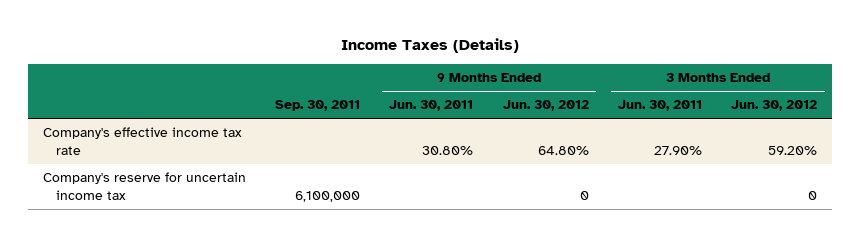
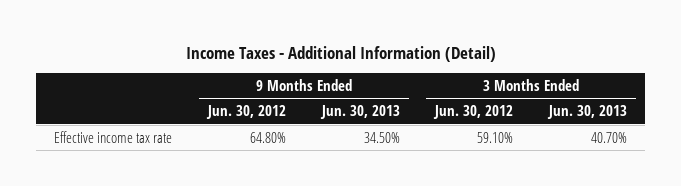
[341,37,520,53] Income Taxes (Details) -> [185,45,496,62] Income Taxes - Additional Information (Detail)
[275,100,361,112] Sep. 30, 2011 -> none
[389,100,474,112] Jun. 30, 2011 -> none
[617,100,702,112] Jun. 30, 2011 -> none
none -> [319,105,400,120] Jun. 30, 2013
none -> [547,105,628,120] Jun. 30, 2013
[42,172,246,201] Company's reserve for uncertain income tax -> none
[42,127,242,156] Company's effective income tax rate -> [53,130,172,143] Effective income tax rate
[768,146,818,156] 59.20% -> [477,131,514,143] 59.10%

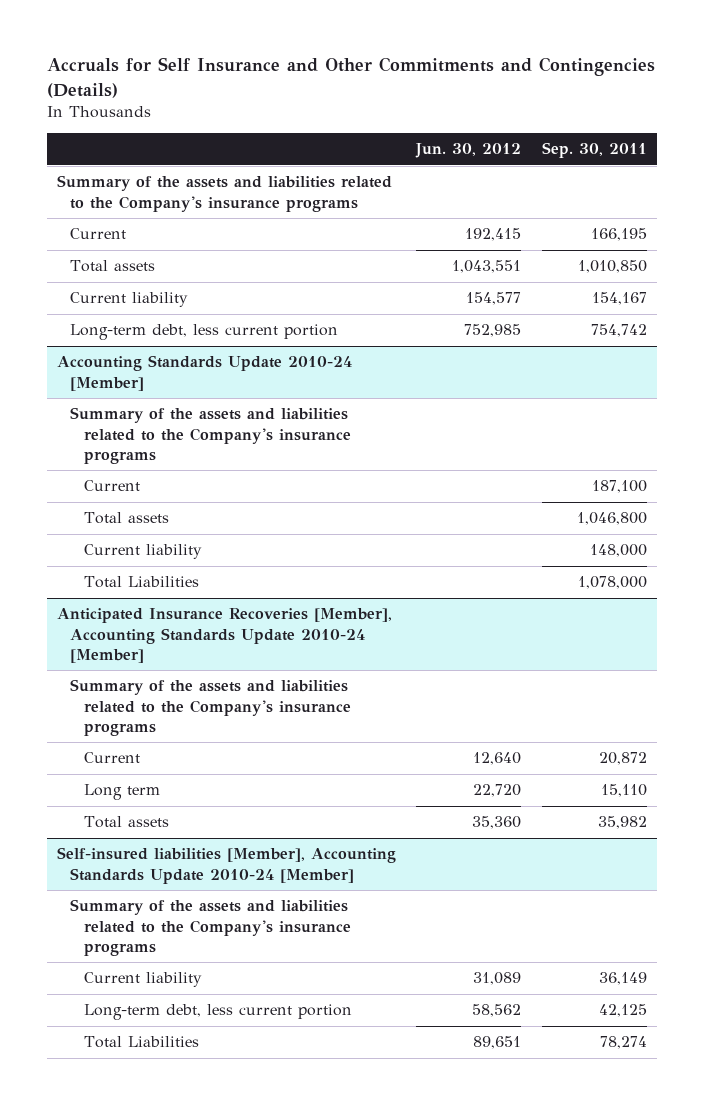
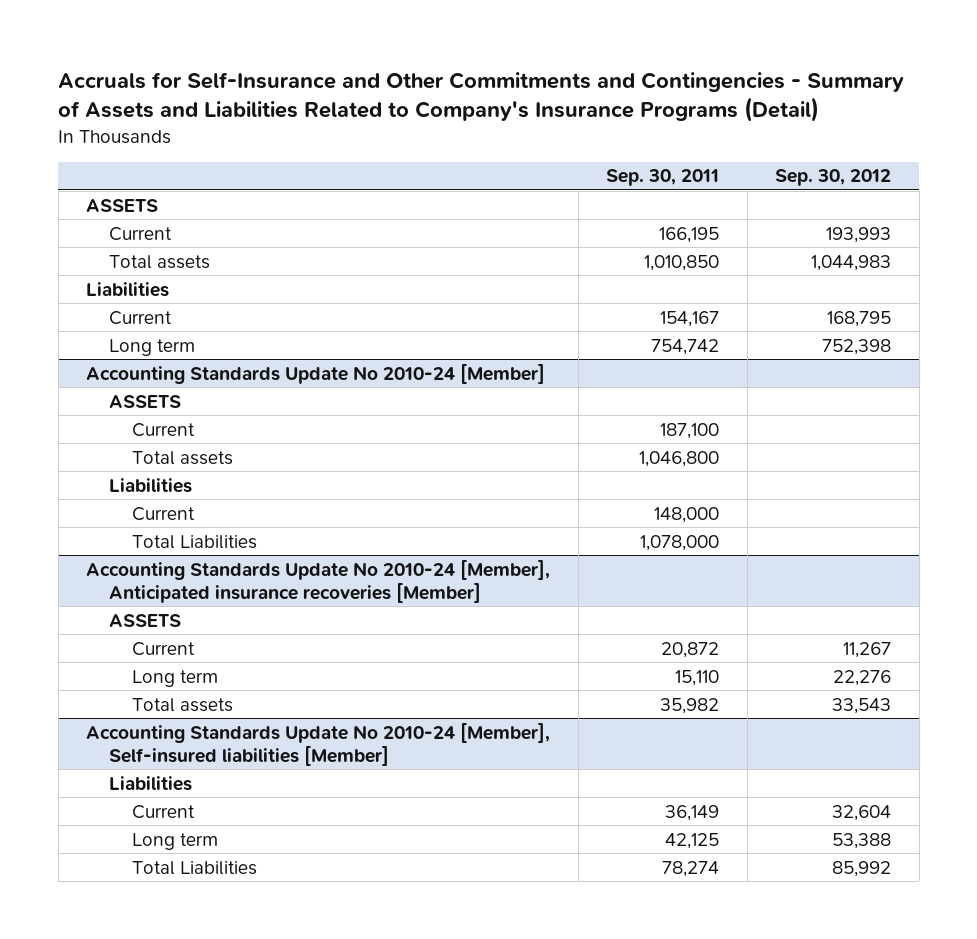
[46,57,655,98] Accruals for Self Insurance and Other Commitments and Contingencies (Details) -> [58,71,905,123] Accruals for Self-Insurance and Other Commitments and Contingencies - Summary of Assets and Liabilities Related to Company's Insurance Programs (Detail)
[415,143,522,159] Jun. 30, 2012 -> none
none -> [775,169,892,187] Sep. 30, 2012
[56,175,392,212] Summary of the assets and liabilities related to the Company's insurance programs -> none
none -> [86,198,159,212] ASSETS
[70,407,351,464] Summary of the assets and liabilities related to the Company's insurance programs -> none
none -> [86,281,170,297] Liabilities
[70,292,189,308] Current liability -> [109,310,173,325] Current
[70,324,339,341] Long-term debt, less current portion -> [109,338,196,356] Long term
[56,355,352,391] Accounting Standards Update 2010-24 [Member] -> [86,363,546,384] Accounting Standards Update No 2010-24 [Member]
none -> [109,394,182,408] ASSETS
none -> [109,477,193,493] Liabilities
[83,544,202,560] Current liability -> [132,506,196,521] Current
[70,679,351,736] Summary of the assets and liabilities related to the Company's insurance programs -> none
[56,608,392,663] Anticipated Insurance Recoveries [Member], Accounting Standards Update 2010-24 [Member] -> [86,559,551,603] Accounting Standards Update No 2010-24 [Member], Anticipated insurance recoveries [Member]
none -> [109,613,182,627] ASSETS
[70,899,351,956] Summary of the assets and liabilities related to the Company's insurance programs -> none
[56,847,396,884] Self-insured liabilities [Member], Accounting Standards Update 2010-24 [Member] -> [86,722,551,766] Accounting Standards Update No 2010-24 [Member], Self-insured liabilities [Member]
none -> [109,775,193,791] Liabilities
[83,972,202,988] Current liability -> [132,804,196,819] Current
[83,1004,352,1021] Long-term debt, less current portion -> [132,832,219,850] Long term

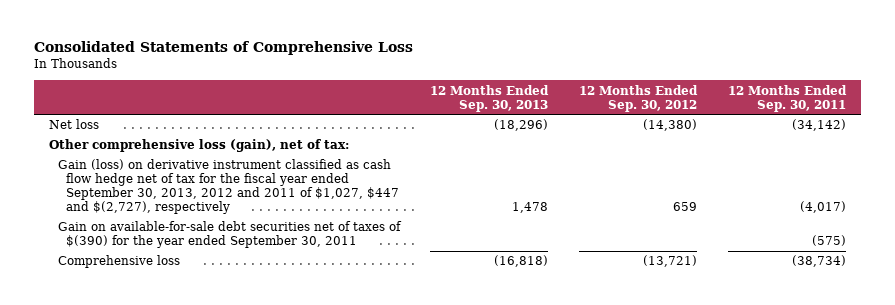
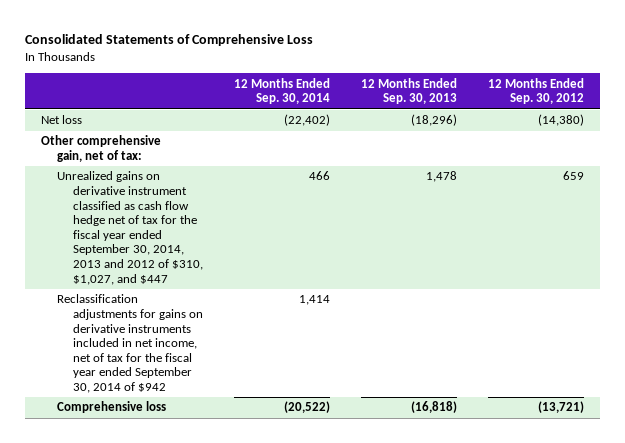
[727,84,847,112] 12 Months Ended Sep. 30, 2011 -> none
none -> [234,77,331,105] 12 Months Ended Sep. 30, 2014
[57,221,402,249] Gain on available-for-sale debt securities net of taxes of $(390) for the year ended September 30, 2011 -> none
[49,139,350,153] Other comprehensive loss (gain), net of tax: -> [40,135,161,162] Other comprehensive gain, net of tax:
[57,159,400,215] Gain (loss) on derivative instrument classified as cash flow hedge net of tax for the fiscal year ended September 30, 2013, 2012 and 2011 of $1,027, $447 and $(2,727), respectively -> [56,171,203,285] Unrealized gains on derivative instrument classified as cash flow hedge net of tax for the fiscal year ended September 30, 2014, 2013 and 2012 of $310, $1,027, and $447
none -> [56,294,203,394] Reclassification adjustments for gains on derivative instruments included in net income, net of tax for the fiscal year ended September 30, 2014 of $942

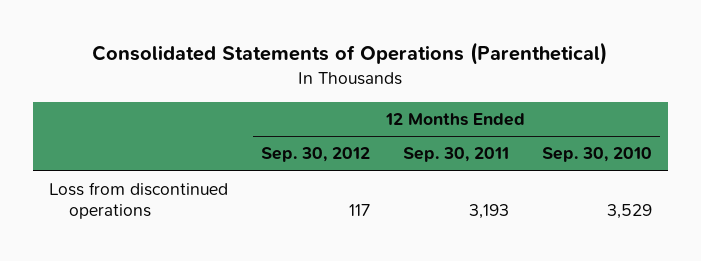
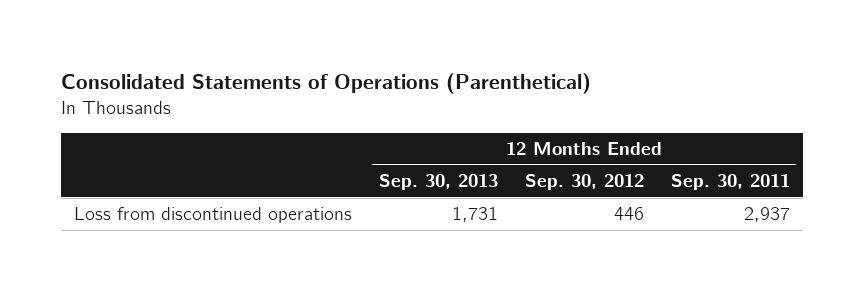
[541,147,652,163] Sep. 30, 2010 -> none
none -> [378,173,498,190] Sep. 30, 2013
[349,204,371,217] 117 -> [613,207,644,221] 446
[468,204,509,220] 3,193 -> [743,207,790,223] 2,937

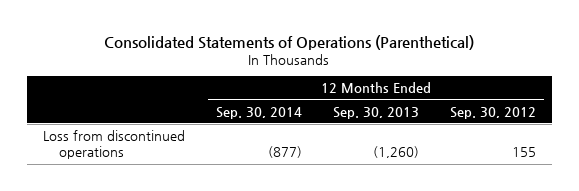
[670,173,790,190] Sep. 30, 2011 -> none
none -> [215,106,302,119] Sep. 30, 2014
[451,207,498,223] 1,731 -> [372,146,419,159] (1,260)
[613,207,644,221] 446 -> [512,147,537,158] 155

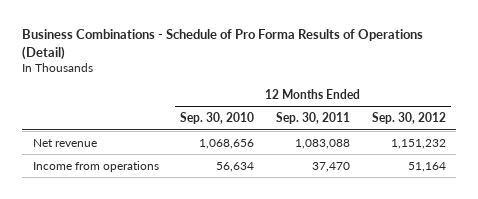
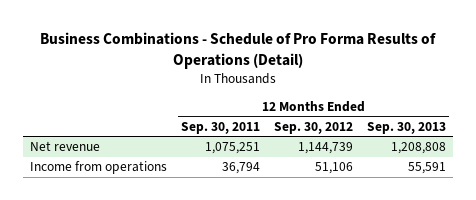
[180,112,255,125] Sep. 30, 2010 -> none
none -> [366,121,446,134] Sep. 30, 2013
[294,138,350,149] 1,083,088 -> [205,142,261,155] 1,075,251
[390,138,446,149] 1,151,232 -> [298,142,354,155] 1,144,739
[311,161,350,172] 37,470 -> [222,162,261,175] 36,794
[407,161,446,172] 51,164 -> [315,162,354,175] 51,106

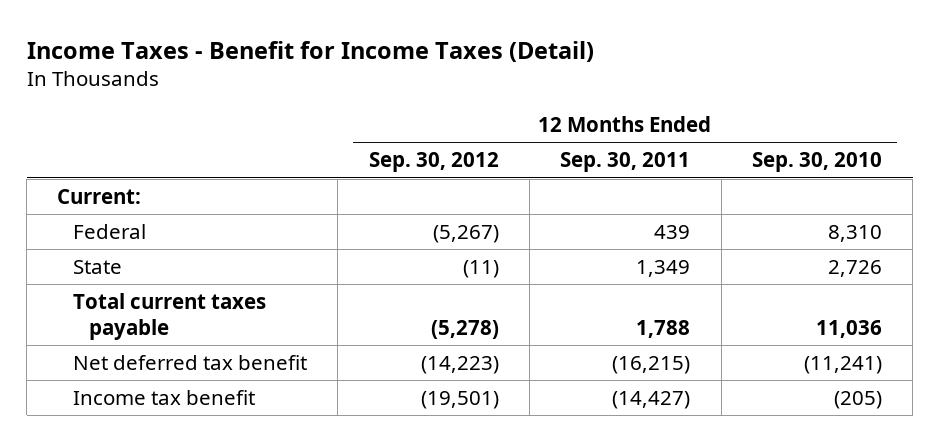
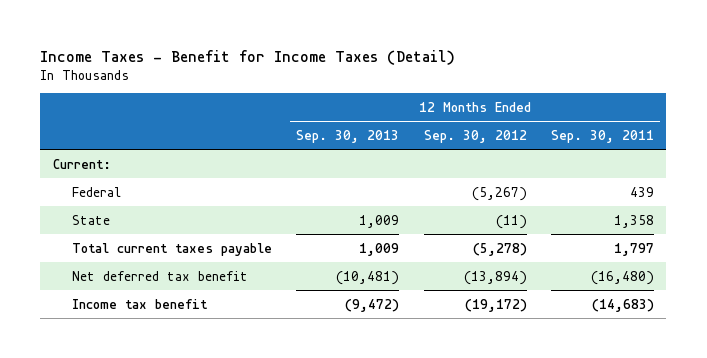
[752,152,883,173] Sep. 30, 2010 -> none
none -> [296,130,400,144] Sep. 30, 2013
[636,260,691,278] 1,349 -> [614,214,655,228] 1,358
[636,319,691,338] 1,788 -> [614,242,655,256] 1,797
[420,356,499,375] (14,223) -> [463,270,527,285] (13,894)
[612,356,691,375] (16,215) -> [591,270,655,285] (16,480)
[420,391,499,410] (19,501) -> [464,298,527,312] (19,172)
[612,391,691,410] (14,427) -> [592,298,655,312] (14,683)

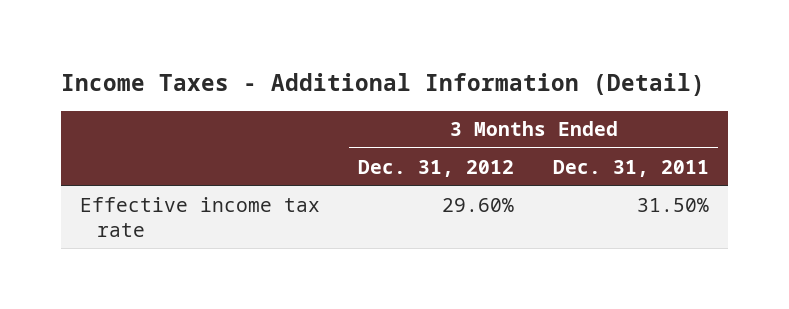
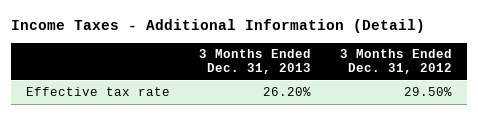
[552,159,709,177] Dec. 31, 2011 -> none
none -> [199,49,312,75] 3 Months Ended Dec. 31, 2013
[79,196,320,237] Effective income tax rate -> [25,87,170,97] Effective tax rate
[442,197,515,212] 29.60% -> [404,87,453,97] 29.50%

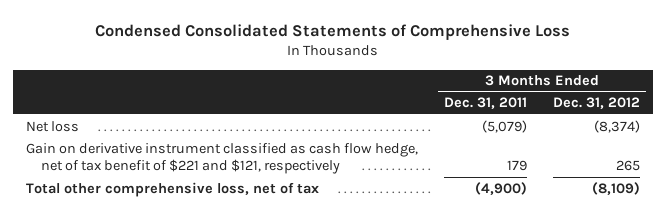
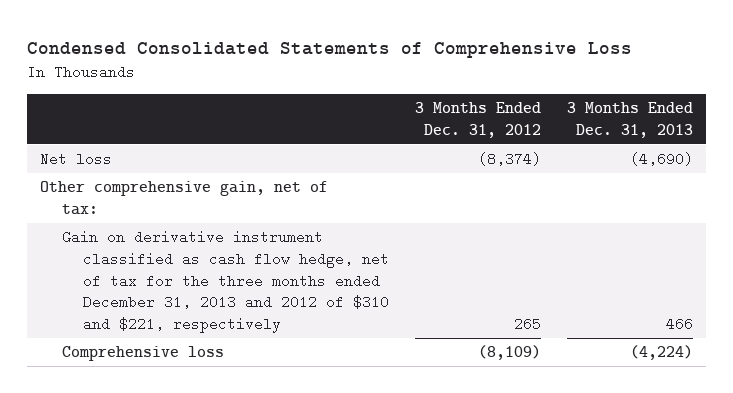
[444,97,528,110] Dec. 31, 2011 -> none
none -> [566,102,693,139] 3 Months Ended Dec. 31, 2013
none -> [40,181,329,215] Other comprehensive gain, net of tax:
[26,142,419,175] Gain on derivative instrument classified as cash flow hedge, net of tax benefit of $221 and $121, respectively -> [61,230,390,333] Gain on derivative instrument classified as cash flow hedge, net of tax for the three months ended December 31, 2013 and 2012 of $310 and $221, respectively
[26,181,320,197] Total other comprehensive loss, net of tax -> [61,346,224,362] Comprehensive loss

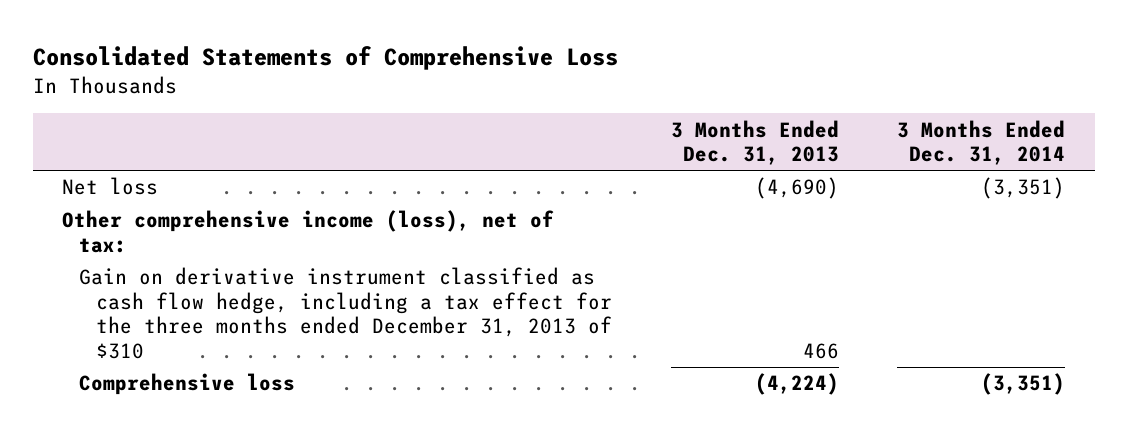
[27,41,633,58] Condensed Consolidated Statements of Comprehensive Loss -> [33,45,619,70] Consolidated Statements of Comprehensive Loss
[415,102,542,139] 3 Months Ended Dec. 31, 2012 -> none
none -> [897,119,1066,166] 3 Months Ended Dec. 31, 2014
[40,181,329,215] Other comprehensive gain, net of tax: -> [62,210,555,253] Other comprehensive income (loss), net of tax:
[61,230,390,333] Gain on derivative instrument classified as cash flow hedge, net of tax for the three months ended December 31, 2013 and 2012 of $310 and $221, respectively -> [79,267,612,359] Gain on derivative instrument classified as cash flow hedge, including a tax effect for the three months ended December 31, 2013 of $310

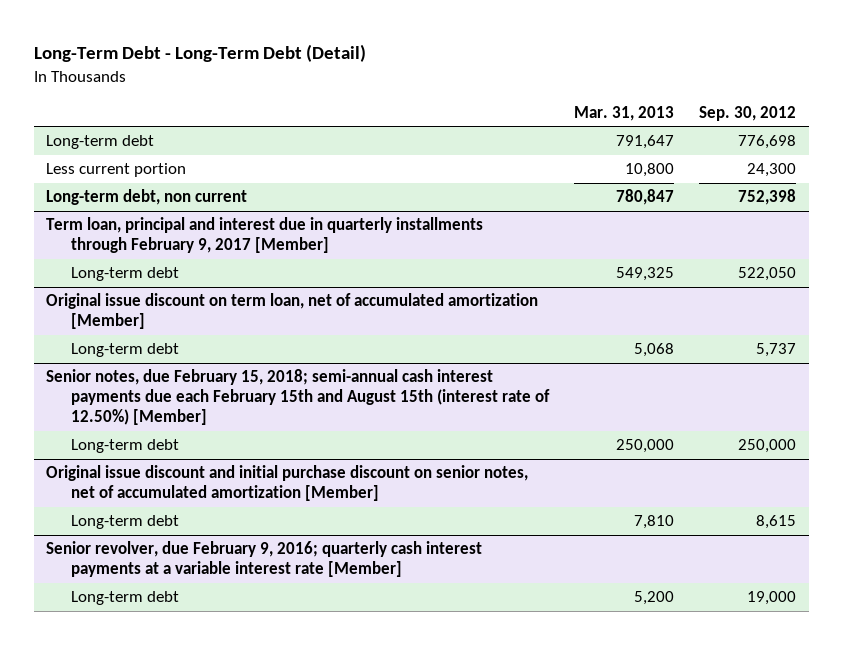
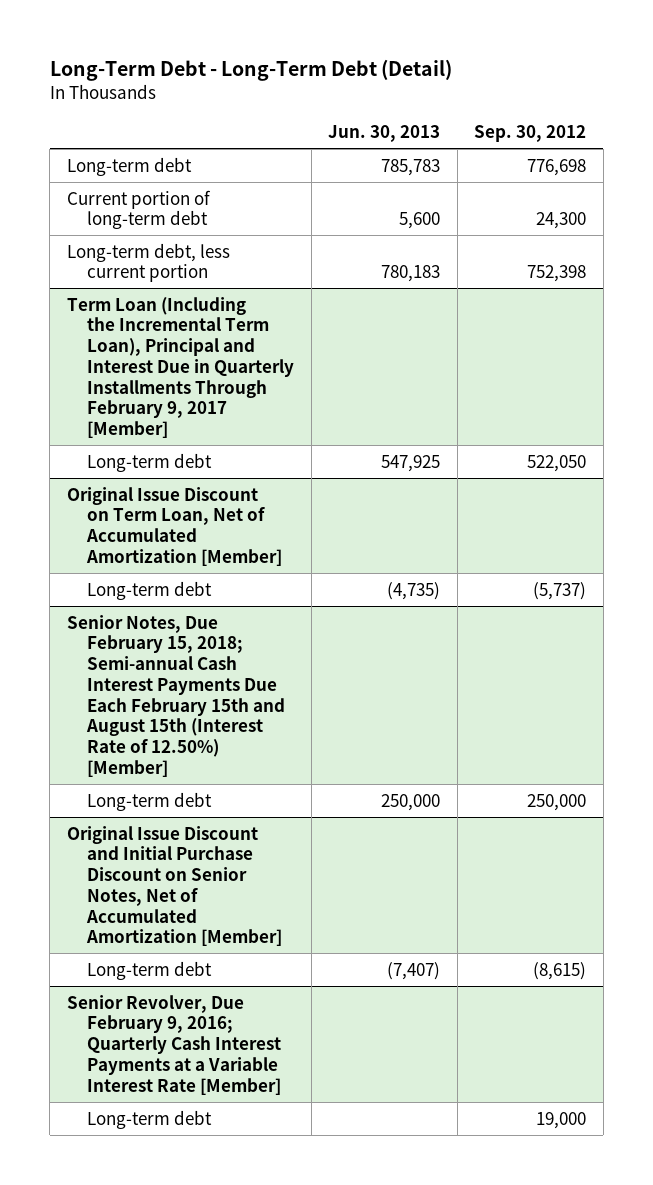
[574,105,675,121] Mar. 31, 2013 -> none
none -> [328,125,441,143] Jun. 30, 2013
[46,163,187,178] Less current portion -> [66,189,211,230] Current portion of long-term debt
[46,189,248,206] Long-term debt, non current -> [66,242,230,283] Long-term debt, less current portion
[46,217,484,254] Term loan, principal and interest due in quarterly installments through February 9, 2017 [Member] -> [66,296,295,438] Term Loan (Including the Incremental Term Loan), Principal and Interest Due in Quarterly Installments Through February 9, 2017 [Member]
[46,293,539,330] Original issue discount on term loan, net of accumulated amortization [Member] -> [66,486,283,566] Original Issue Discount on Term Loan, Net of Accumulated Amortization [Member]
[756,343,797,358] 5,737 -> [533,581,587,600] (5,737)
[46,369,551,426] Senior notes, due February 15, 2018; semi-annual cash interest payments due each February 15th and August 15th (interest rate of 12.50%) [Member] -> [66,614,286,777] Senior Notes, Due February 15, 2018; Semi-annual Cash Interest Payments Due Each February 15th and August 15th (Interest Rate of 12.50%) [Member]
[46,465,529,502] Original issue discount and initial purchase discount on senior notes, net of accumulated amortization [Member] -> [66,825,283,947] Original Issue Discount and Initial Purchase Discount on Senior Notes, Net of Accumulated Amortization [Member]
[756,515,797,530] 8,615 -> [533,961,587,980] (8,615)
[46,541,483,578] Senior revolver, due February 9, 2016; quarterly cash interest payments at a variable interest rate [Member] -> [66,994,282,1095] Senior Revolver, Due February 9, 2016; Quarterly Cash Interest Payments at a Variable Interest Rate [Member]

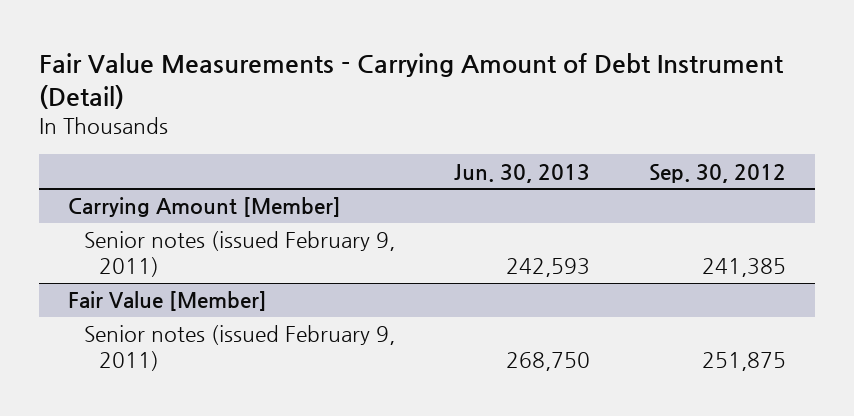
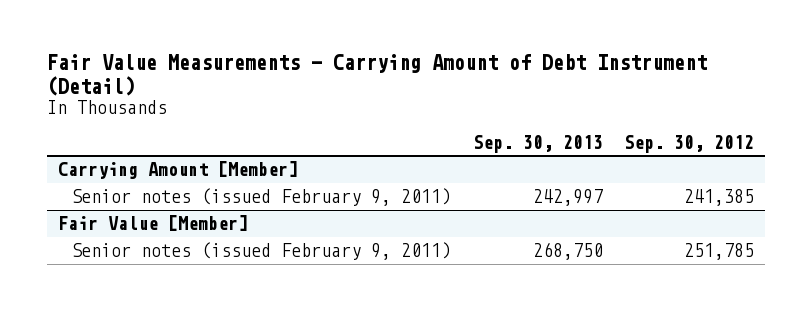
[453,163,590,183] Jun. 30, 2013 -> none
none -> [472,134,603,153] Sep. 30, 2013
[701,352,786,372] 251,875 -> [684,243,755,261] 251,785

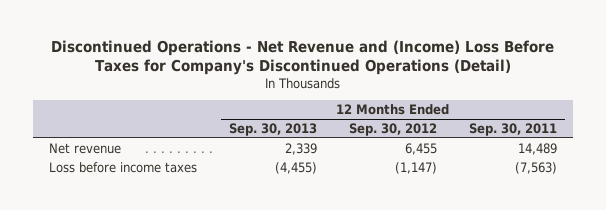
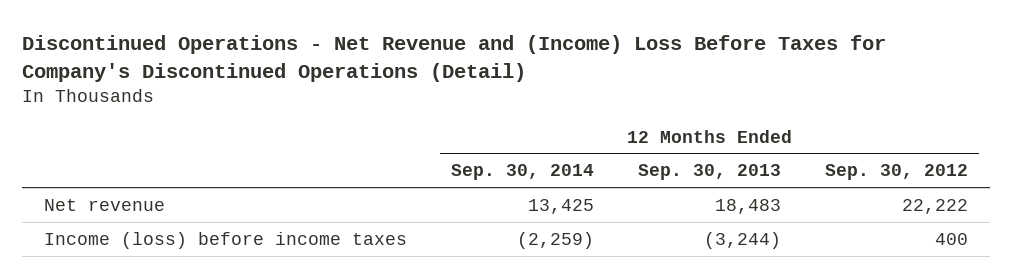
[469,123,558,137] Sep. 30, 2011 -> none
none -> [451,164,595,181] Sep. 30, 2014
[284,142,317,155] 2,339 -> [715,198,782,214] 18,483
[405,142,438,155] 6,455 -> [901,198,968,214] 22,222
[48,161,197,173] Loss before income taxes -> [44,231,408,249] Income (loss) before income taxes
[274,161,317,174] (4,455) -> [704,231,782,249] (3,244)
[395,161,438,174] (1,147) -> [934,232,968,245] 400

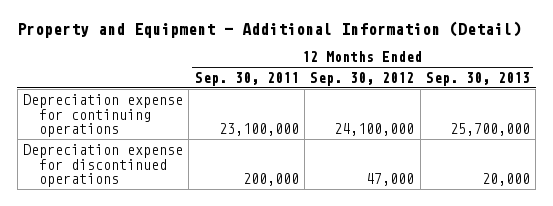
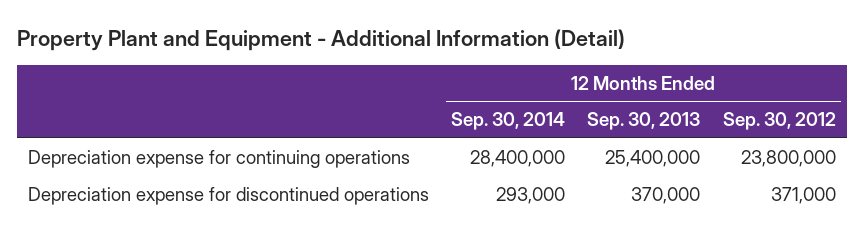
[17,20,522,38] Property and Equipment - Additional Information (Detail) -> [16,28,625,51] Property Plant and Equipment - Additional Information (Detail)
[194,71,299,86] Sep. 30, 2011 -> none
none -> [451,112,566,131] Sep. 30, 2014
[334,123,415,137] 24,100,000 -> [740,150,836,168] 23,800,000
[450,123,531,137] 25,700,000 -> [605,150,701,168] 25,400,000
[366,173,415,187] 47,000 -> [770,187,836,205] 371,000
[482,173,531,187] 20,000 -> [631,187,701,205] 370,000

